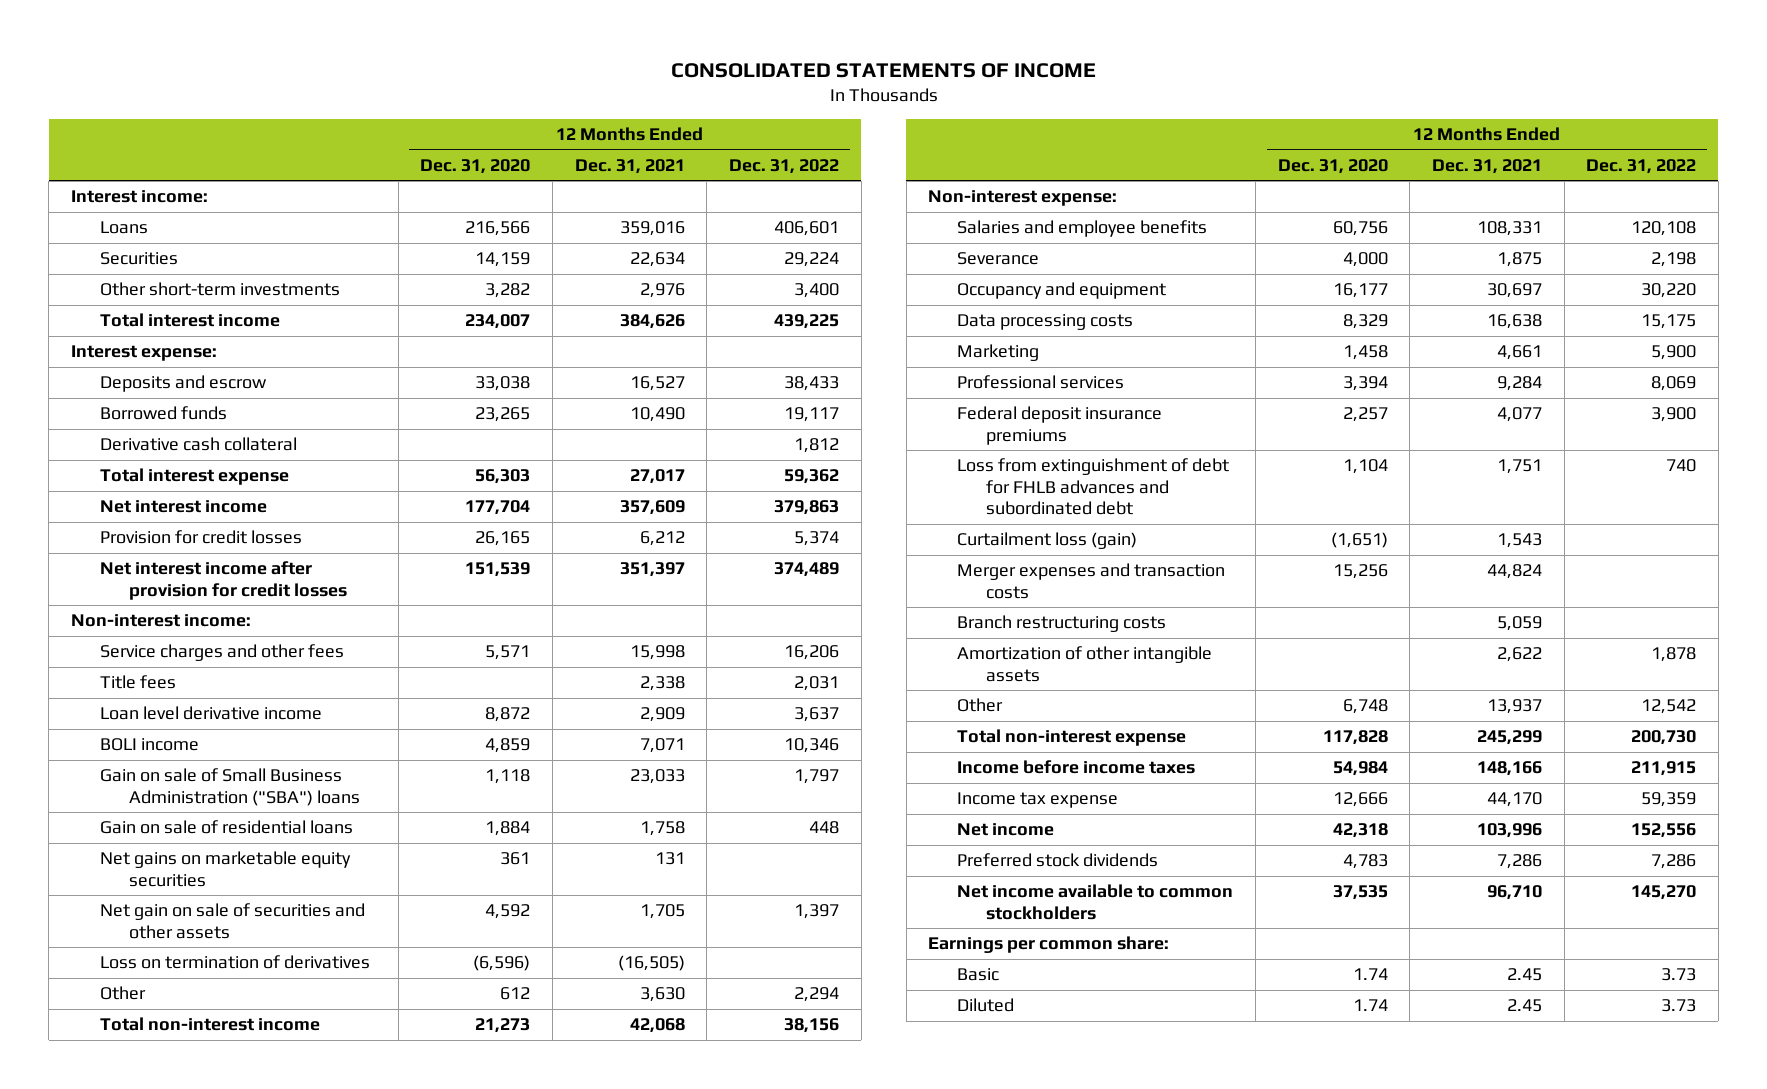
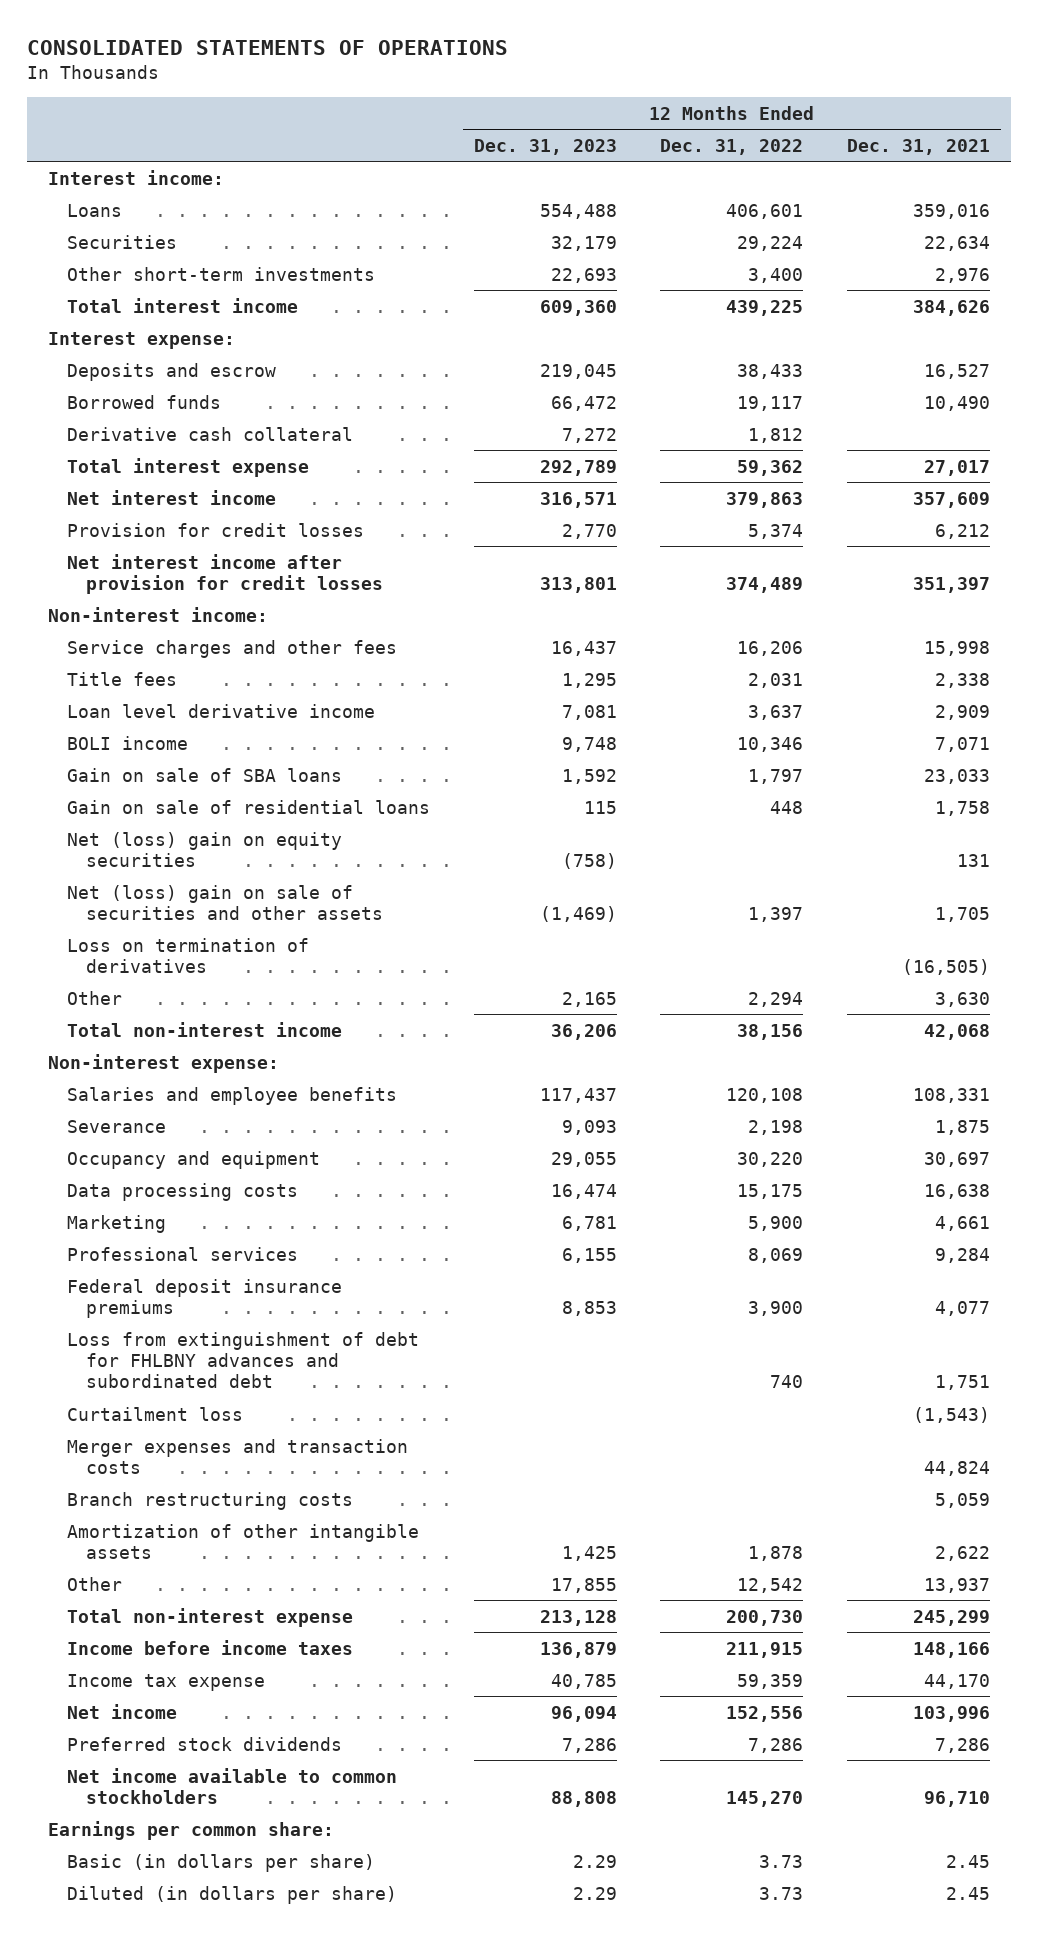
[670,62,1096,78] CONSOLIDATED STATEMENTS OF INCOME -> [26,39,508,55] CONSOLIDATED STATEMENTS OF OPERATIONS
[420,158,531,174] Dec. 31, 2020 -> none
none -> [473,138,617,155] Dec. 31, 2023
[99,768,360,806] Gain on sale of Small Business Administration ("SBA") loans -> [67,767,343,782] Gain on sale of SBA loans
[99,851,351,887] Net gains on marketable equity securities -> [67,831,343,867] Net (loss) gain on equity securities
[99,903,365,939] Net gain on sale of securities and other assets -> [67,884,383,920] Net (loss) gain on sale of securities and other assets
[957,458,1230,516] Loss from extinguishment of debt for FHLB advances and subordinated debt -> [67,1331,420,1389] Loss from extinguishment of debt for FHLBNY advances and subordinated debt
[957,532,1138,550] Curtailment loss (gain) -> [67,1406,244,1421] Curtailment loss
[1496,533,1542,549] 1,543 -> [912,1406,990,1423] (1,543)
[957,968,1000,982] Basic -> [67,1853,376,1872] Basic (in dollars per share)
[957,998,1015,1013] Diluted -> [67,1885,398,1904] Diluted (in dollars per share)

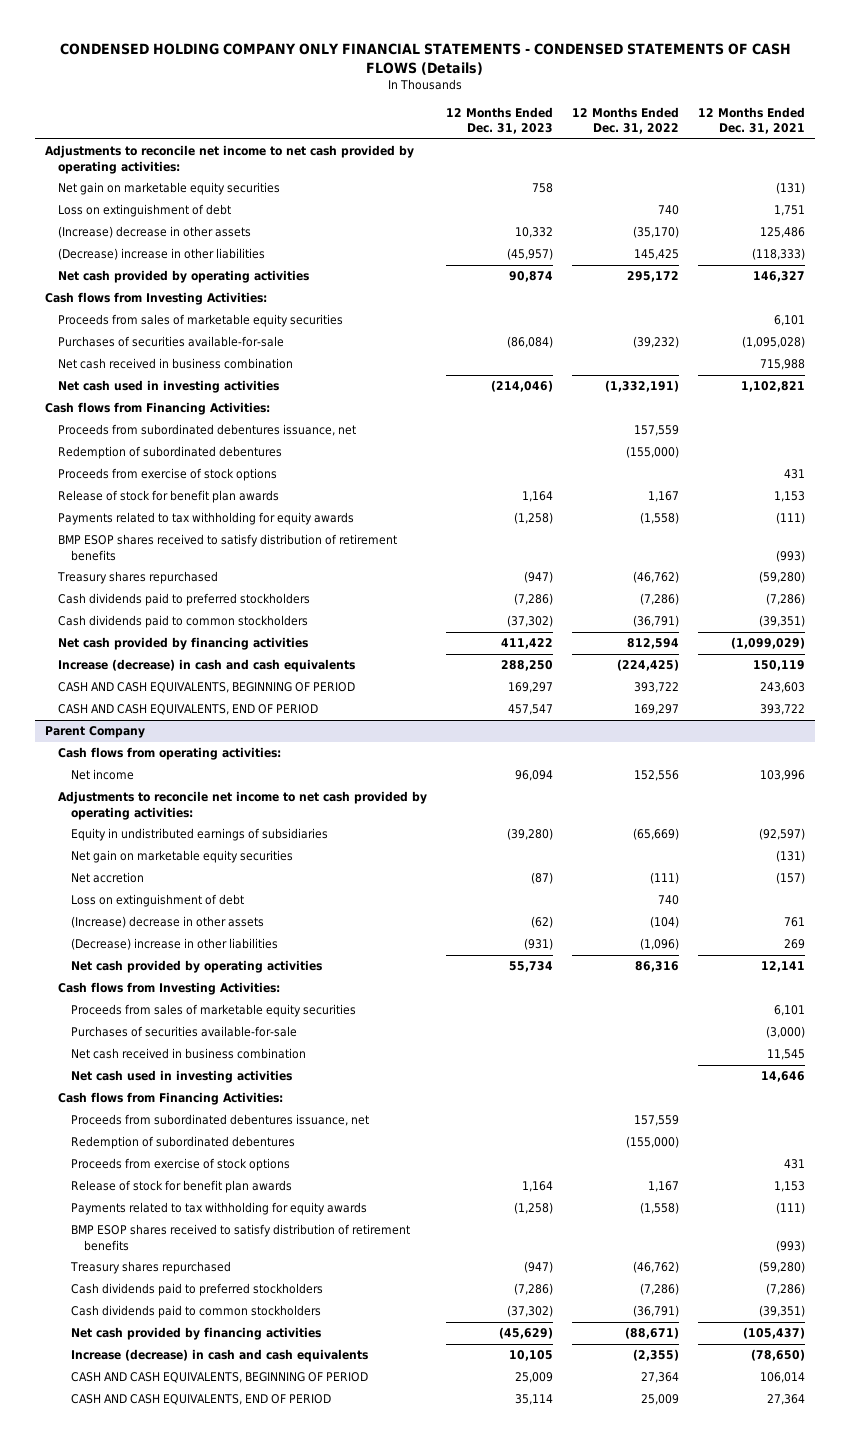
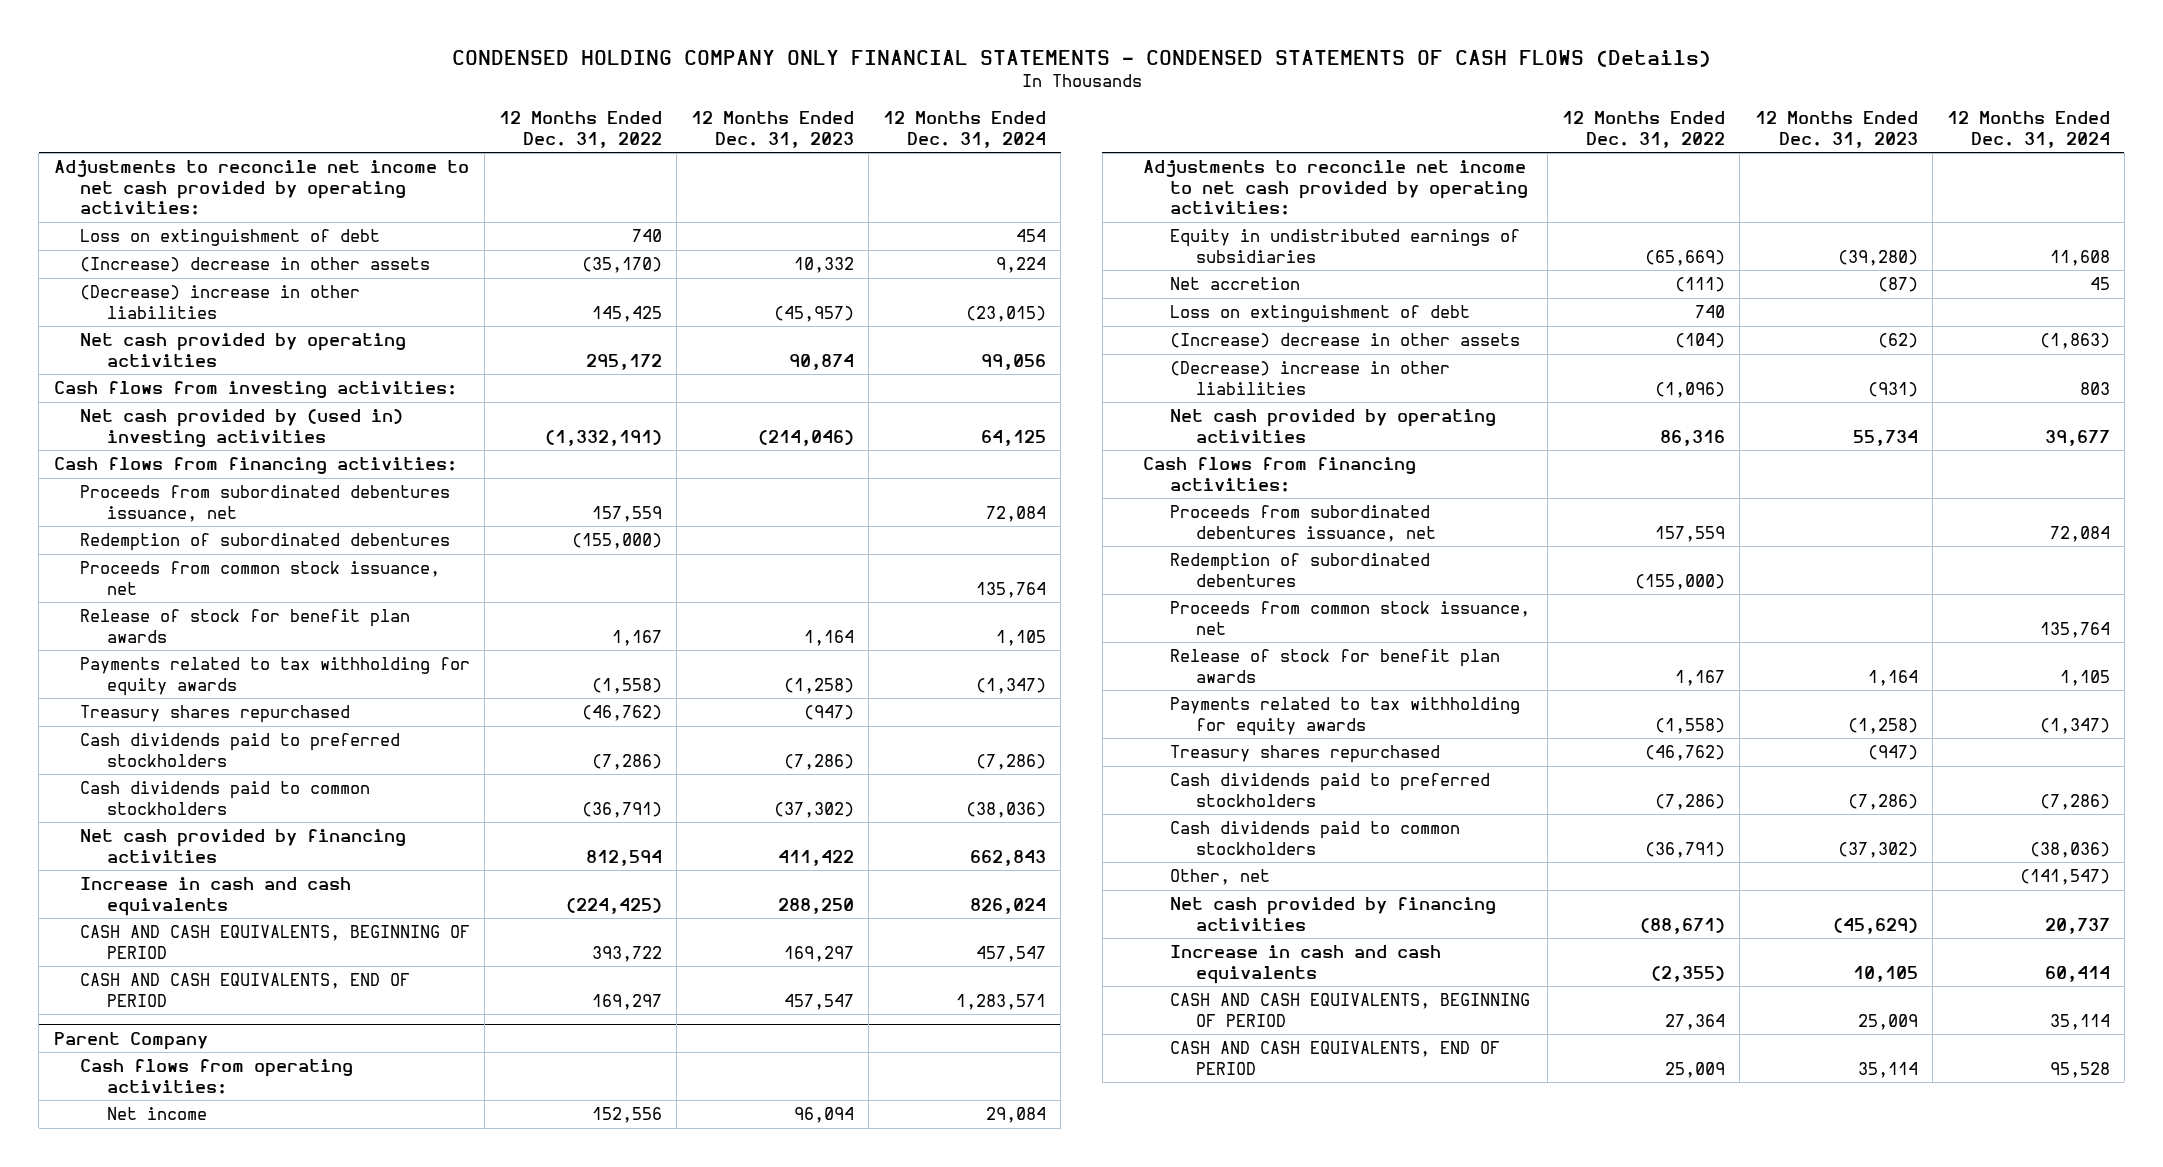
[698,106,806,135] 12 Months Ended Dec. 31, 2021 -> none
none -> [883,111,1047,148] 12 Months Ended Dec. 31, 2024
[57,182,280,196] Net gain on marketable equity securities -> none
[57,314,343,328] Proceeds from sales of marketable equity securities -> none
[57,336,284,348] Purchases of securities available-for-sale -> none
[57,358,293,370] Net cash received in business combination -> none
[44,292,267,306] Cash flows from Investing Activities: -> [53,381,457,399] Cash flows from investing activities:
[57,380,279,394] Net cash used in investing activities -> [80,409,404,447] Net cash provided by (used in) investing activities
[44,402,270,416] Cash flows from Financing Activities: -> [53,457,457,475] Cash flows from financing activities:
[57,468,277,482] Proceeds from exercise of stock options -> none
none -> [80,561,441,595] Proceeds from common stock issuance, net
[57,534,397,561] BMP ESOP shares received to satisfy distribution of retirement benefits -> none
[57,659,355,673] Increase (decrease) in cash and cash equivalents -> [80,877,352,916] Increase in cash and cash equivalents
[70,850,293,864] Net gain on marketable equity securities -> none
[57,982,280,996] Cash flows from Investing Activities: -> none
[70,1004,356,1018] Proceeds from sales of marketable equity securities -> none
[70,1026,297,1038] Purchases of securities available-for-sale -> none
[70,1048,306,1060] Net cash received in business combination -> none
[70,1070,292,1084] Net cash used in investing activities -> none
[57,1092,283,1106] Cash flows from Financing Activities: -> [1143,457,1417,492] Cash flows from financing activities:
[70,1158,290,1172] Proceeds from exercise of stock options -> none
none -> [1169,601,1530,635] Proceeds from common stock issuance, net
[70,1224,410,1251] BMP ESOP shares received to satisfy distribution of retirement benefits -> none
none -> [1169,869,1270,886] Other, net
[70,1349,368,1363] Increase (decrease) in cash and cash equivalents -> [1169,945,1441,984] Increase in cash and cash equivalents

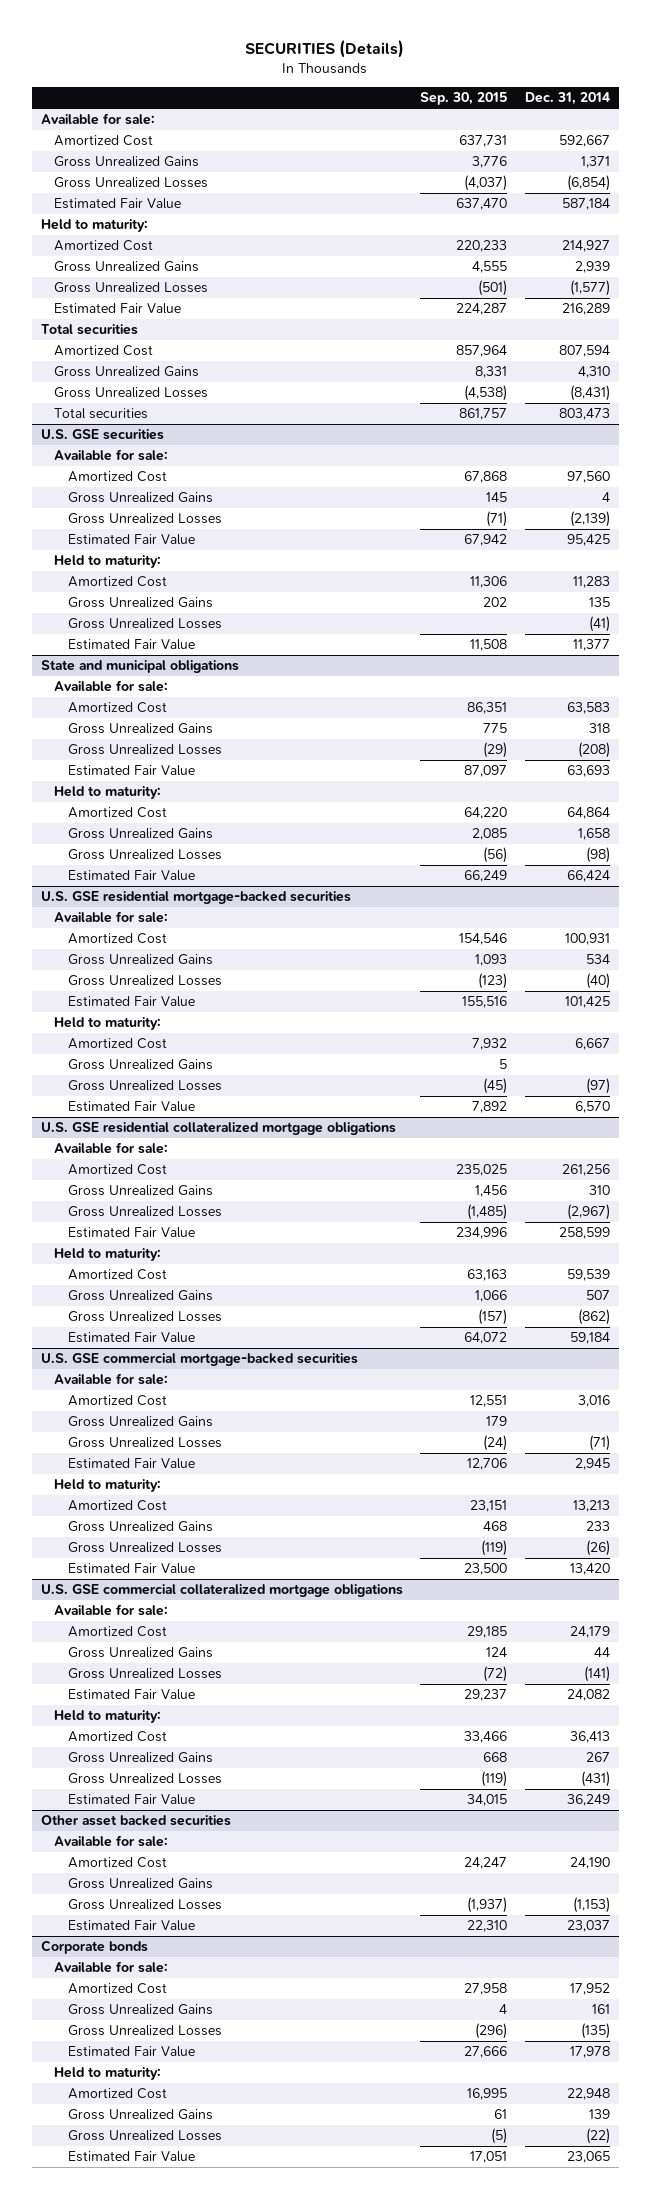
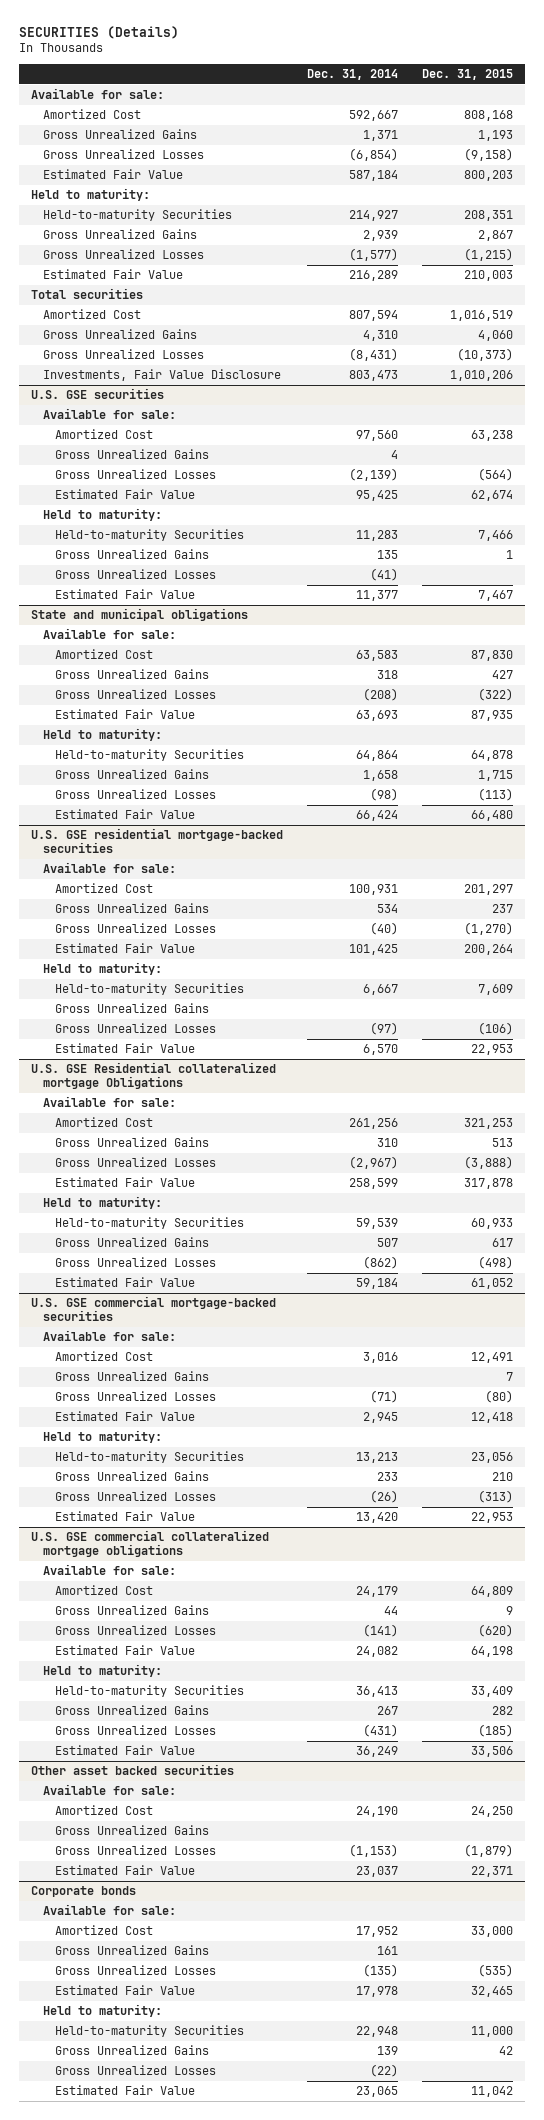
[420,92,508,106] Sep. 30, 2015 -> none
none -> [421,68,513,80] Dec. 31, 2015
[54,240,154,252] Amortized Cost -> [43,209,233,222] Held-to-maturity Securities
[54,408,149,420] Total securities -> [43,369,282,382] Investments, Fair Value Disclosure
[68,576,168,588] Amortized Cost -> [55,529,245,542] Held-to-maturity Securities
[68,807,168,819] Amortized Cost -> [55,749,245,762] Held-to-maturity Securities
[68,1038,168,1050] Amortized Cost -> [55,983,245,996] Held-to-maturity Securities
[40,1122,396,1136] U.S. GSE residential collateralized mortgage obligations -> [31,1062,277,1089] U.S. GSE Residential collateralized mortgage Obligations
[68,1269,168,1281] Amortized Cost -> [55,1217,245,1230] Held-to-maturity Securities
[68,1500,168,1512] Amortized Cost -> [55,1451,245,1464] Held-to-maturity Securities
[68,1731,168,1743] Amortized Cost -> [55,1685,245,1698] Held-to-maturity Securities
[68,2088,168,2100] Amortized Cost -> [55,2025,245,2038] Held-to-maturity Securities

